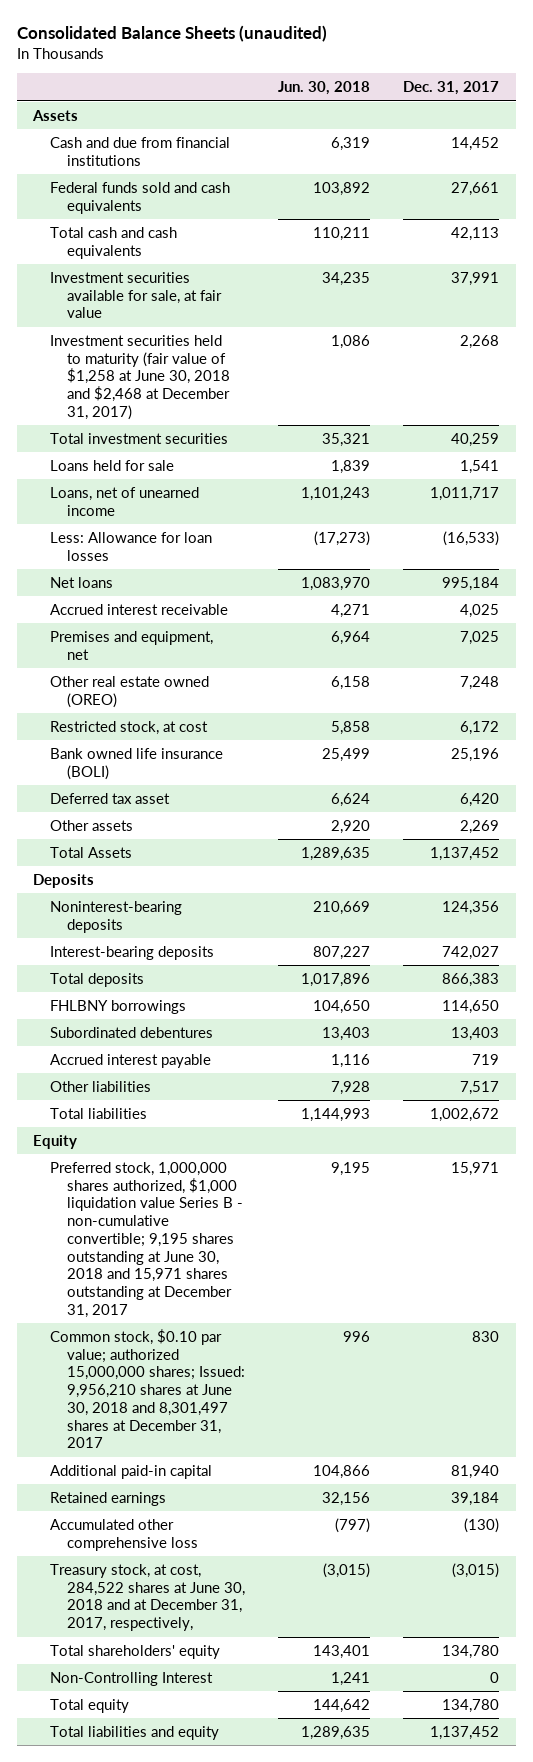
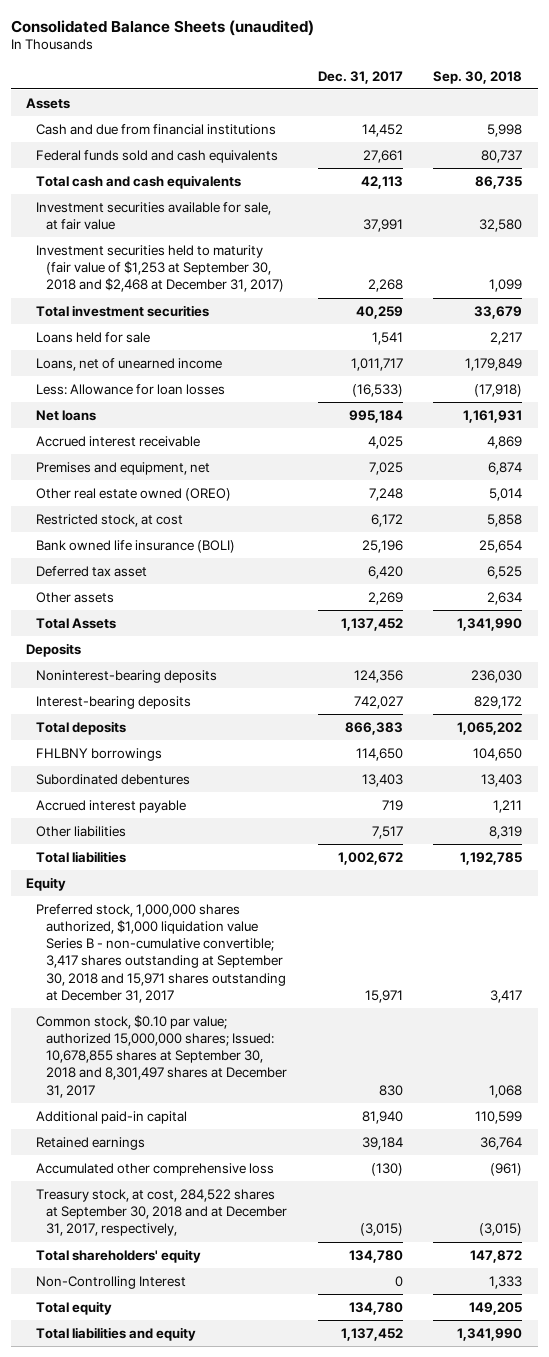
[278,81,371,96] Jun. 30, 2018 -> none
none -> [433,70,523,84] Sep. 30, 2018
[50,334,231,420] Investment securities held to maturity (fair value of $1,258 at June 30, 2018 and $2,468 at December 31, 2017) -> [35,244,284,293] Investment securities held to maturity (fair value of $1,253 at September 30, 2018 and $2,468 at December 31, 2017)
[50,1161,244,1318] Preferred stock, 1,000,000 shares authorized, $1,000 liquidation value Series B - non-cumulative convertible; 9,195 shares outstanding at June 30, 2018 and 15,971 shares outstanding at December 31, 2017 -> [35,903,286,1003] Preferred stock, 1,000,000 shares authorized, $1,000 liquidation value Series B - non-cumulative convertible; 3,417 shares outstanding at September 30, 2018 and 15,971 shares outstanding at December 31, 2017
[50,1328,246,1449] Common stock, $0.10 par value; authorized 15,000,000 shares; Issued: 9,956,210 shares at June 30, 2018 and 8,301,497 shares at December 31, 2017 -> [35,1014,287,1098] Common stock, $0.10 par value; authorized 15,000,000 shares; Issued: 10,678,855 shares at September 30, 2018 and 8,301,497 shares at December 31, 2017
[50,1563,246,1632] Treasury stock, at cost, 284,522 shares at June 30, 2018 and at December 31, 2017, respectively, -> [35,1188,287,1237] Treasury stock, at cost, 284,522 shares at September 30, 2018 and at December 31, 2017, respectively,

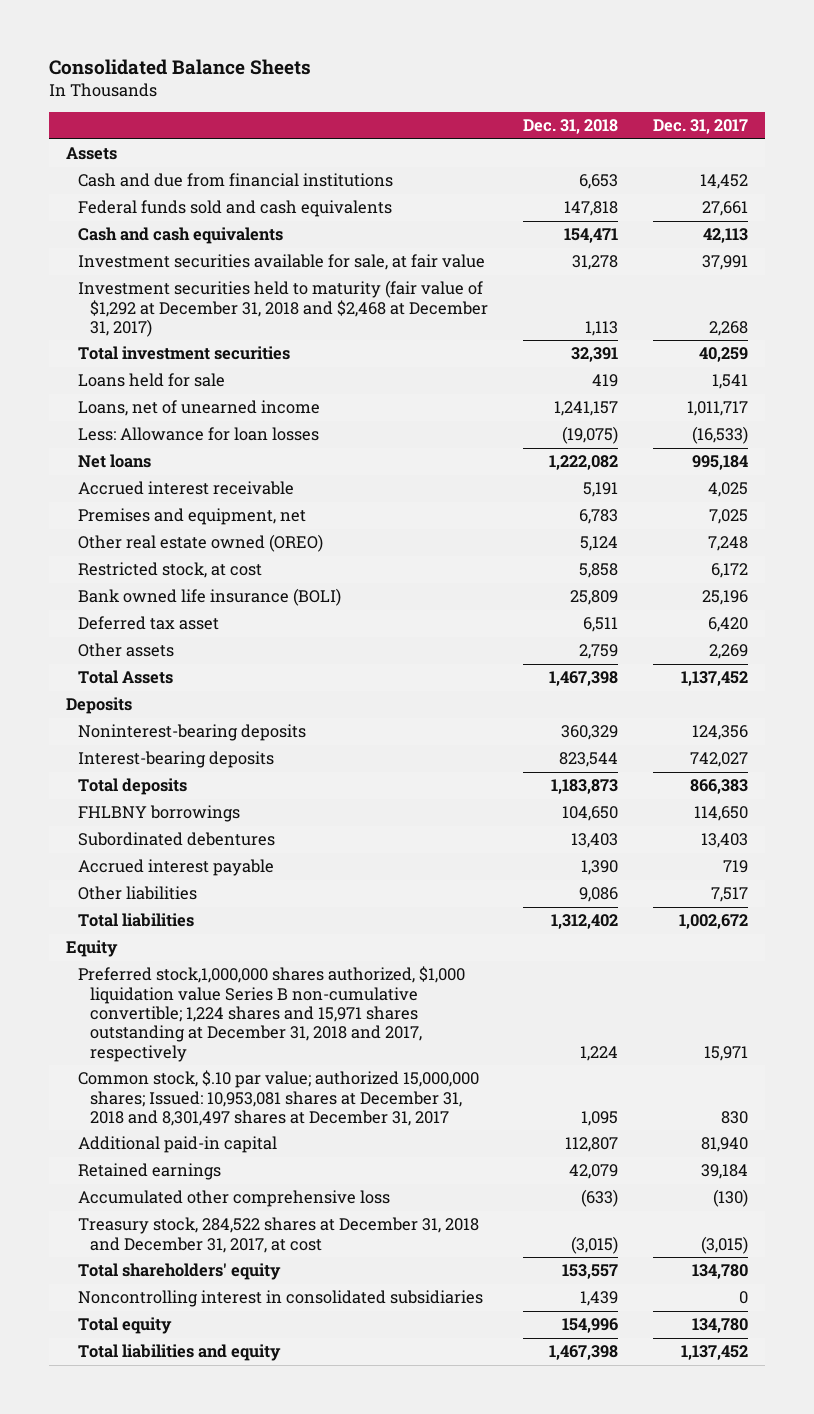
[10,19,314,36] Consolidated Balance Sheets (unaudited) -> [48,58,311,75] Consolidated Balance Sheets
[433,70,523,84] Sep. 30, 2018 -> none
none -> [522,119,618,135] Dec. 31, 2018
[35,174,241,189] Total cash and cash equivalents -> [78,227,284,245] Cash and cash equivalents
[35,244,284,293] Investment securities held to maturity (fair value of $1,253 at September 30, 2018 and $2,468 at December 31, 2017) -> [78,280,489,337] Investment securities held to maturity (fair value of $1,292 at December 31, 2018 and $2,468 at December 31, 2017)
[35,903,286,1003] Preferred stock, 1,000,000 shares authorized, $1,000 liquidation value Series B - non-cumulative convertible; 3,417 shares outstanding at September 30, 2018 and 15,971 shares outstanding at December 31, 2017 -> [78,966,466,1062] Preferred stock,1,000,000 shares authorized, $1,000 liquidation value Series B non-cumulative convertible; 1,224 shares and 15,971 shares outstanding at December 31, 2018 and 2017, respectively
[35,1014,287,1098] Common stock, $0.10 par value; authorized 15,000,000 shares; Issued: 10,678,855 shares at September 30, 2018 and 8,301,497 shares at December 31, 2017 -> [78,1070,480,1126] Common stock, $.10 par value; authorized 15,000,000 shares; Issued: 10,953,081 shares at December 31, 2018 and 8,301,497 shares at December 31, 2017
[35,1188,287,1237] Treasury stock, at cost, 284,522 shares at September 30, 2018 and at December 31, 2017, respectively, -> [78,1217,480,1253] Treasury stock, 284,522 shares at December 31, 2018 and December 31, 2017, at cost
[35,1275,186,1289] Non-Controlling Interest -> [78,1290,484,1308] Noncontrolling interest in consolidated subsidiaries

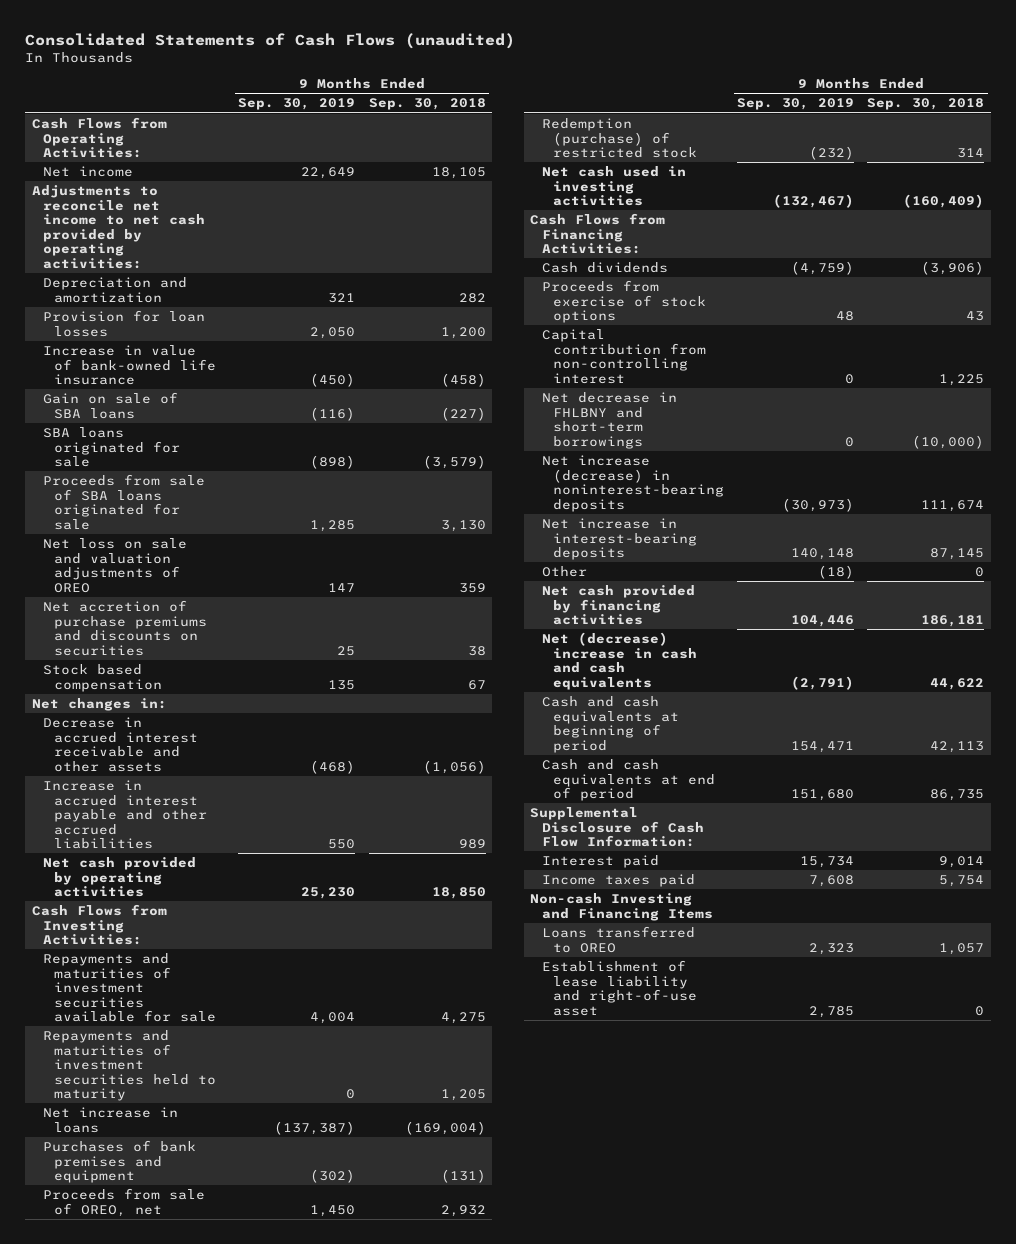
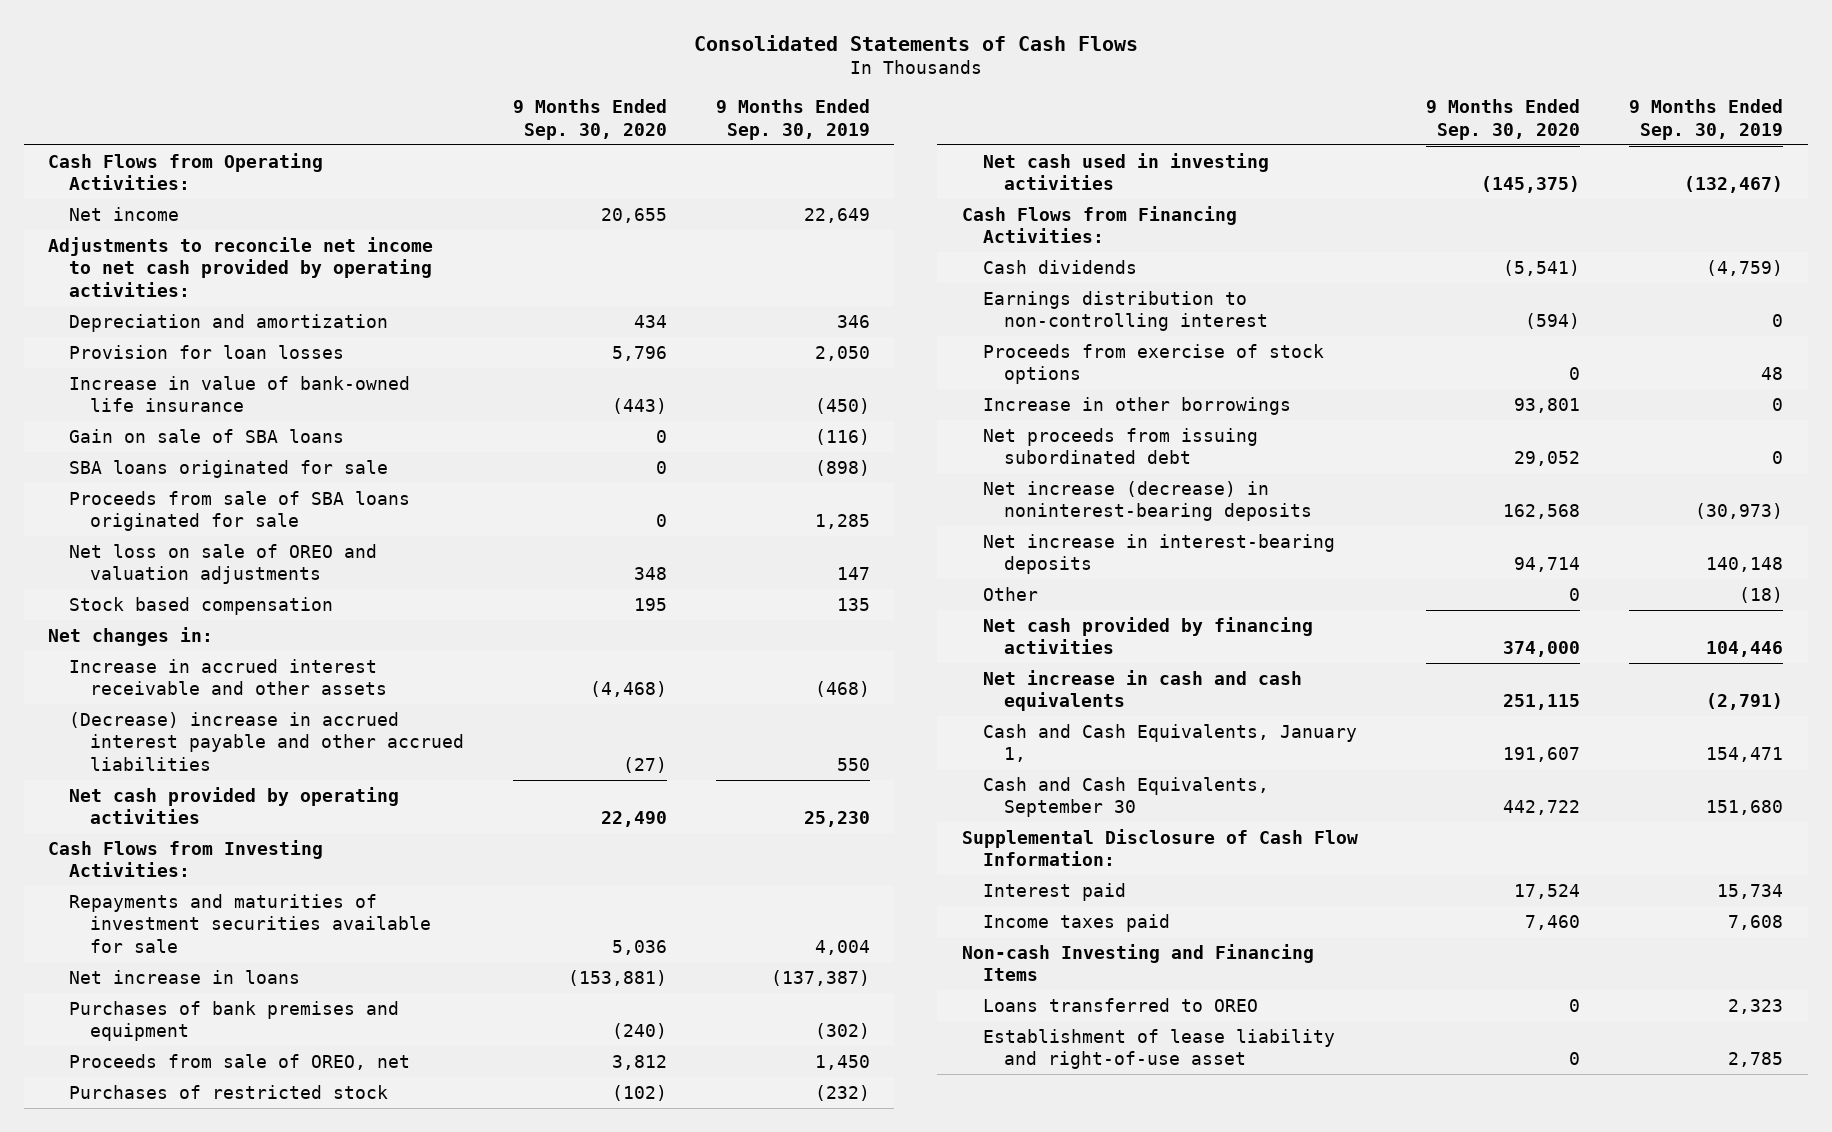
[24,32,515,49] Consolidated Statements of Cash Flows (unaudited) -> [693,34,1138,51] Consolidated Statements of Cash Flows
[368,98,486,111] Sep. 30, 2018 -> none
none -> [512,99,667,140] 9 Months Ended Sep. 30, 2020
[328,292,356,303] 321 -> [836,314,870,328] 346
[42,600,207,656] Net accretion of purchase premiums and discounts on securities -> none
[42,538,187,593] Net loss on sale and valuation adjustments of OREO -> [69,543,378,585] Net loss on sale of OREO and valuation adjustments
[42,717,198,772] Decrease in accrued interest receivable and other assets -> [69,658,388,696] Increase in accrued interest receivable and other assets
[42,780,207,850] Increase in accrued interest payable and other accrued liabilities -> [69,711,465,771] (Decrease) increase in accrued interest payable and other accrued liabilities
[42,1030,216,1102] Repayments and maturities of investment securities held to maturity -> none
[541,118,697,159] Redemption (purchase) of restricted stock -> [69,1084,389,1099] Purchases of restricted stock
none -> [982,290,1268,332] Earnings distribution to non-controlling interest
[541,329,706,384] Capital contribution from non-controlling interest -> none
[541,392,677,449] Net decrease in FHLBNY and short-term borrowings -> none
none -> [982,396,1291,415] Increase in other borrowings
none -> [982,427,1258,465] Net proceeds from issuing subordinated debt
[541,632,697,690] Net (decrease) increase in cash and cash equivalents -> [982,669,1302,712] Net increase in cash and cash equivalents
[541,696,679,753] Cash and cash equivalents at beginning of period -> [982,723,1357,763] Cash and Cash Equivalents, January 1,
[541,759,715,802] Cash and cash equivalents at end of period -> [982,776,1269,818] Cash and Cash Equivalents, September 30

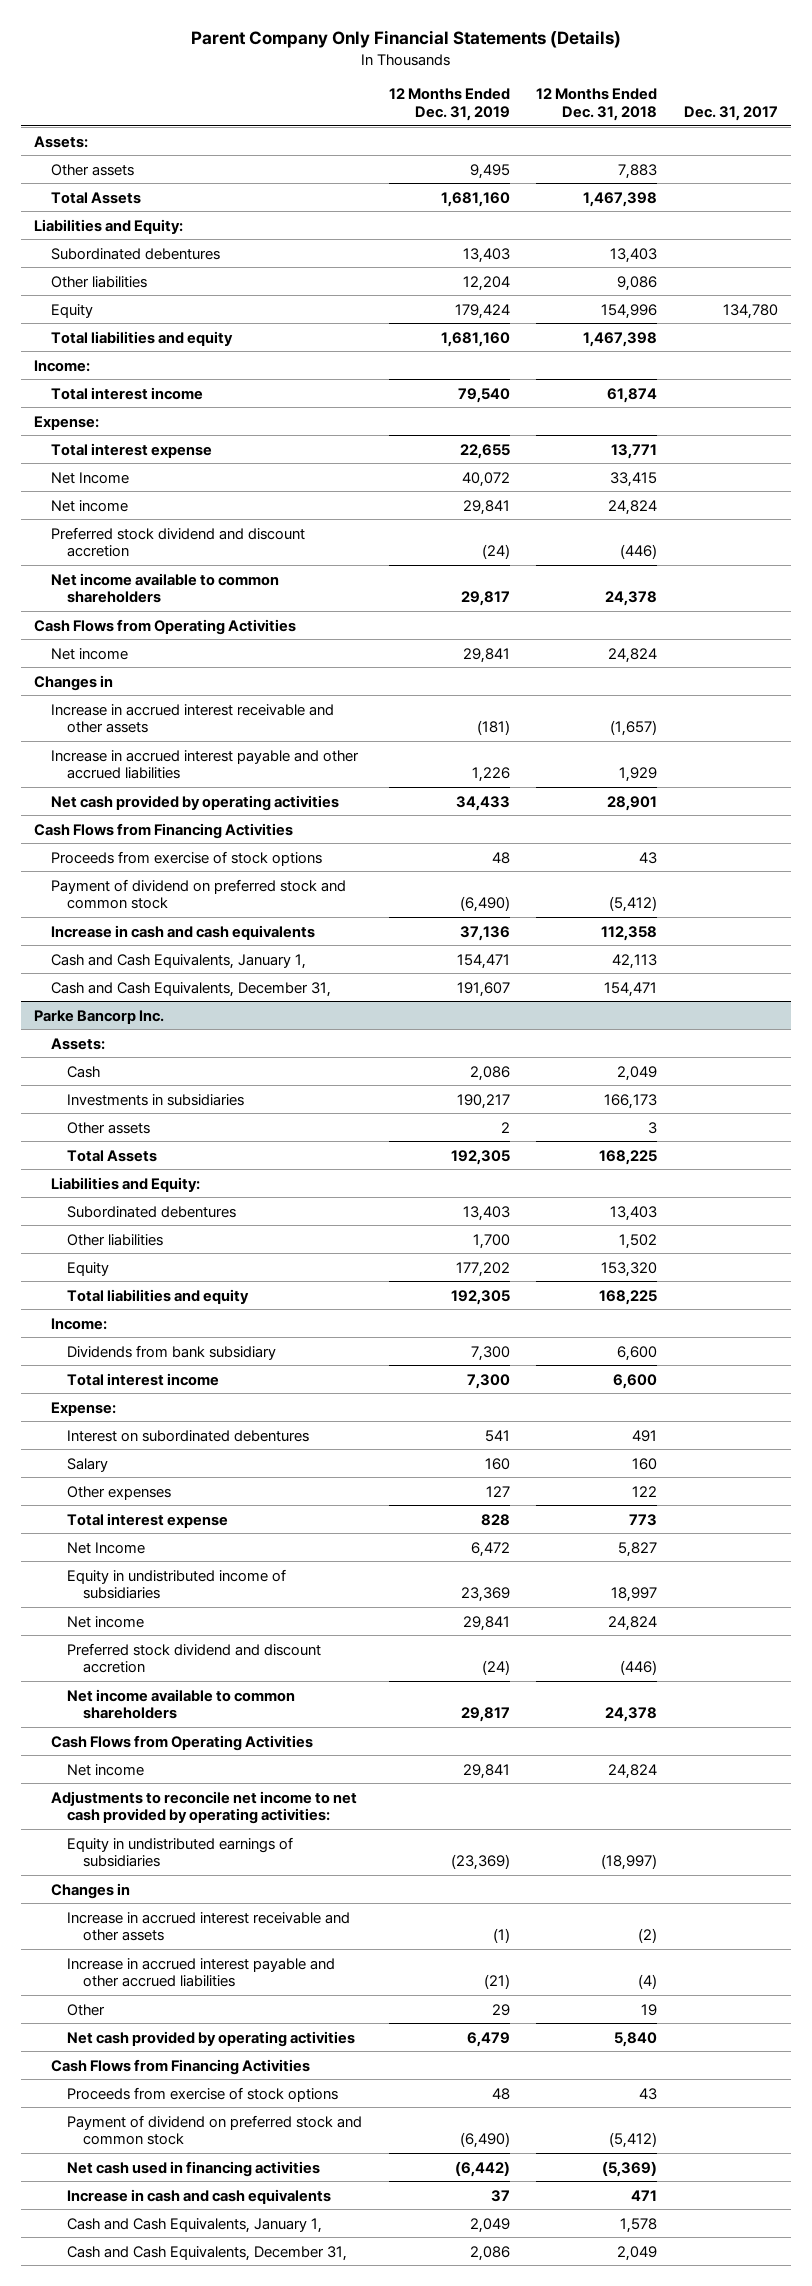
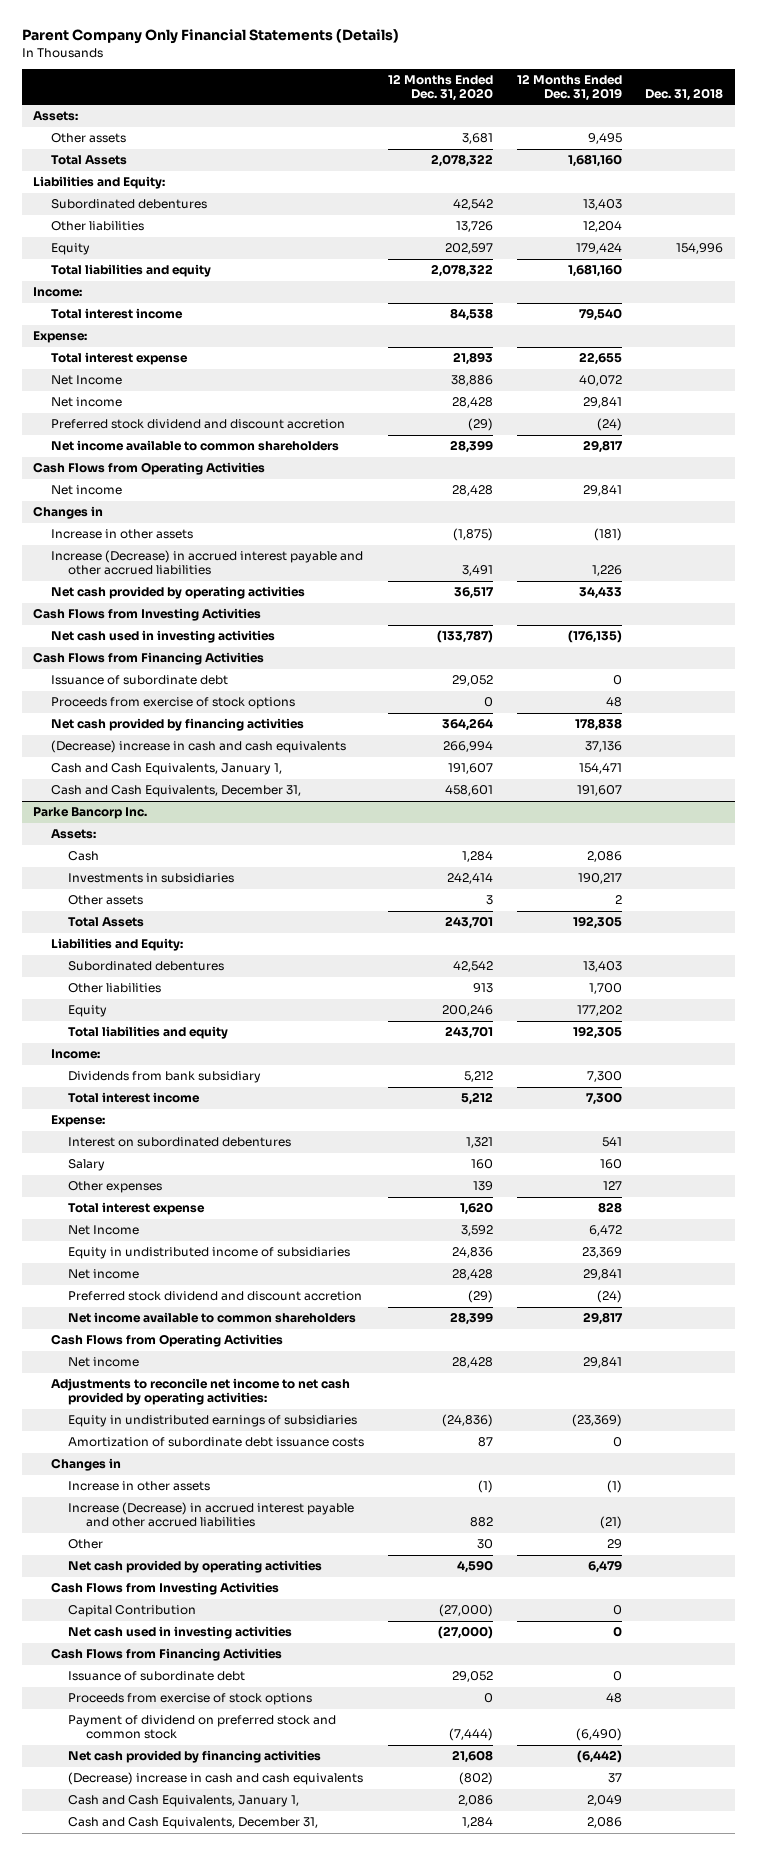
[536,88,658,121] 12 Months Ended Dec. 31, 2018 -> none
[684,105,779,121] Dec. 31, 2017 -> none
none -> [388,73,494,101] 12 Months Ended Dec. 31, 2020
none -> [645,87,724,101] Dec. 31, 2018
[50,703,334,733] Increase in accrued interest receivable and other assets -> [50,529,193,540] Increase in other assets
[50,749,359,779] Increase in accrued interest payable and other accrued liabilities -> [50,550,363,576] Increase (Decrease) in accrued interest payable and other accrued liabilities
none -> [33,608,262,622] Cash Flows from Investing Activities
none -> [50,630,275,644] Net cash used in investing activities
none -> [50,675,228,686] Issuance of subordinate debt
[50,878,346,909] Payment of dividend on preferred stock and common stock -> none
none -> [50,718,304,732] Net cash provided by financing activities
[50,924,315,940] Increase in cash and cash equivalents -> [50,740,346,754] (Decrease) increase in cash and cash equivalents
none -> [68,1437,365,1448] Amortization of subordinate debt issuance costs
[67,1911,351,1941] Increase in accrued interest receivable and other assets -> [68,1481,211,1492] Increase in other assets
[67,1957,336,1987] Increase in accrued interest payable and other accrued liabilities -> [68,1502,355,1528] Increase (Decrease) in accrued interest payable and other accrued liabilities
none -> [50,1582,279,1596] Cash Flows from Investing Activities
none -> [68,1605,197,1618] Capital Contribution
none -> [68,1626,293,1640] Net cash used in investing activities
none -> [68,1671,246,1682] Issuance of subordinate debt
[67,2160,321,2177] Net cash used in financing activities -> [68,1750,322,1764] Net cash provided by financing activities
[67,2188,332,2204] Increase in cash and cash equivalents -> [68,1772,364,1786] (Decrease) increase in cash and cash equivalents

